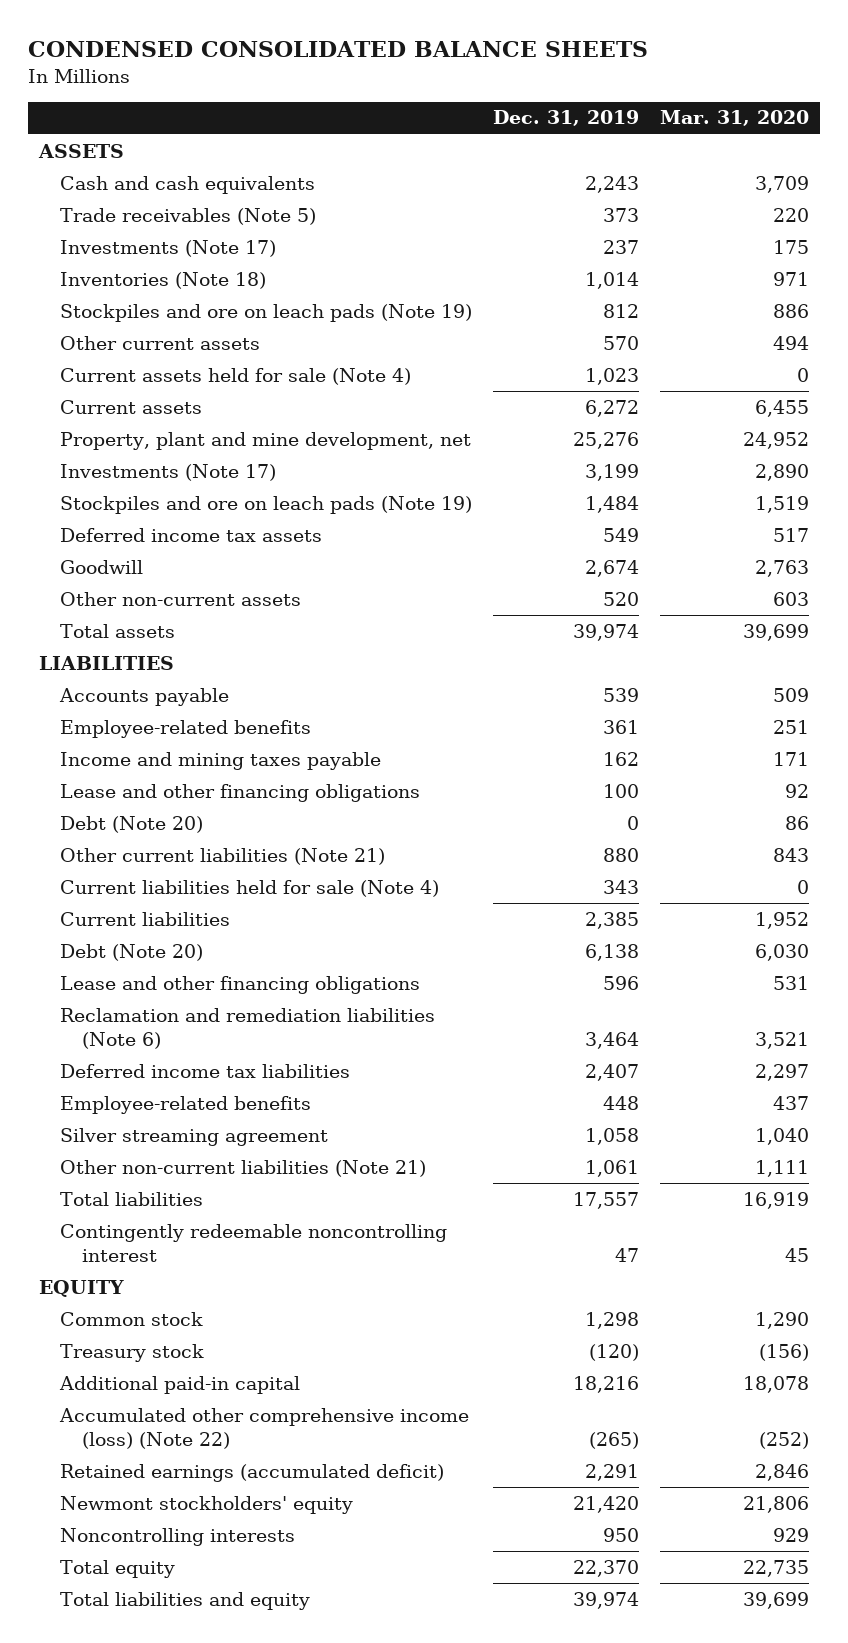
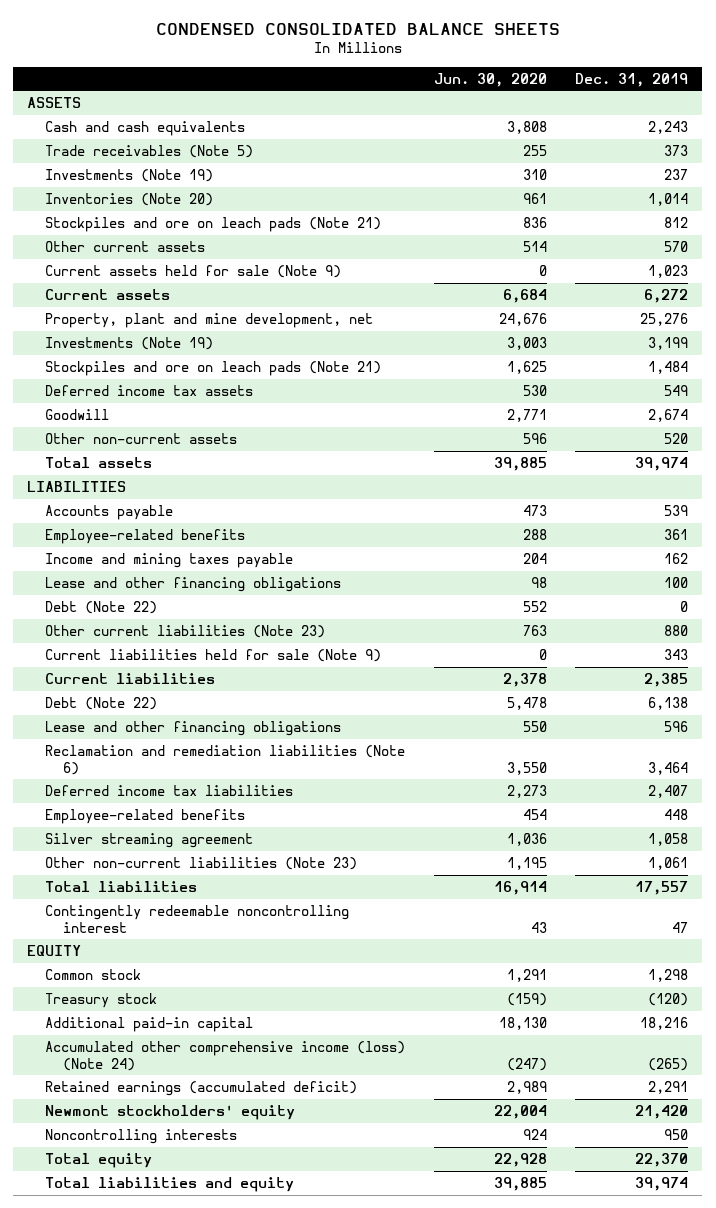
[660,110,810,127] Mar. 31, 2020 -> none
none -> [433,72,547,87] Jun. 30, 2020
[60,239,277,257] Investments (Note 17) -> [45,169,214,183] Investments (Note 19)
[60,271,267,289] Inventories (Note 18) -> [45,193,214,207] Inventories (Note 20)
[60,303,473,322] Stockpiles and ore on leach pads (Note 19) -> [45,217,382,233] Stockpiles and ore on leach pads (Note 21)
[60,367,412,385] Current assets held for sale (Note 4) -> [45,265,342,279] Current assets held for sale (Note 9)
[60,463,277,481] Investments (Note 17) -> [45,337,214,351] Investments (Note 19)
[60,495,473,514] Stockpiles and ore on leach pads (Note 19) -> [45,361,382,377] Stockpiles and ore on leach pads (Note 21)
[60,815,204,833] Debt (Note 20) -> [45,601,158,615] Debt (Note 22)
[60,847,386,865] Other current liabilities (Note 21) -> [45,625,326,639] Other current liabilities (Note 23)
[60,879,440,897] Current liabilities held for sale (Note 4) -> [45,649,382,663] Current liabilities held for sale (Note 9)
[60,943,204,961] Debt (Note 20) -> [45,697,158,711] Debt (Note 22)
[60,1159,427,1177] Other non-current liabilities (Note 21) -> [45,857,358,871] Other non-current liabilities (Note 23)
[59,1407,470,1449] Accumulated other comprehensive income (loss) (Note 22) -> [45,1041,406,1071] Accumulated other comprehensive income (loss) (Note 24)

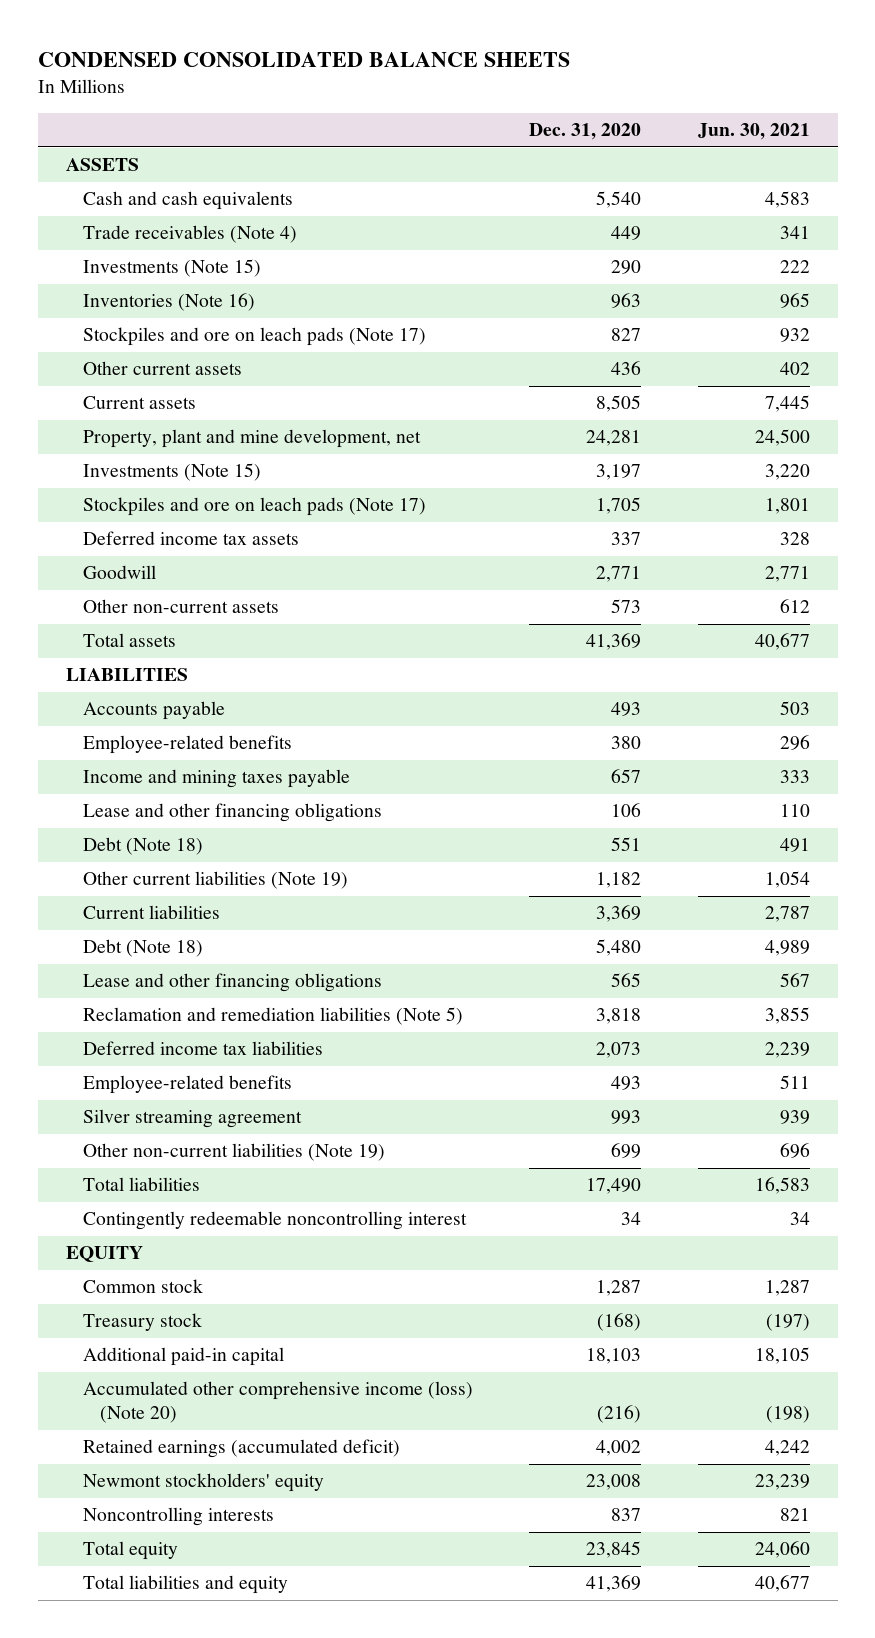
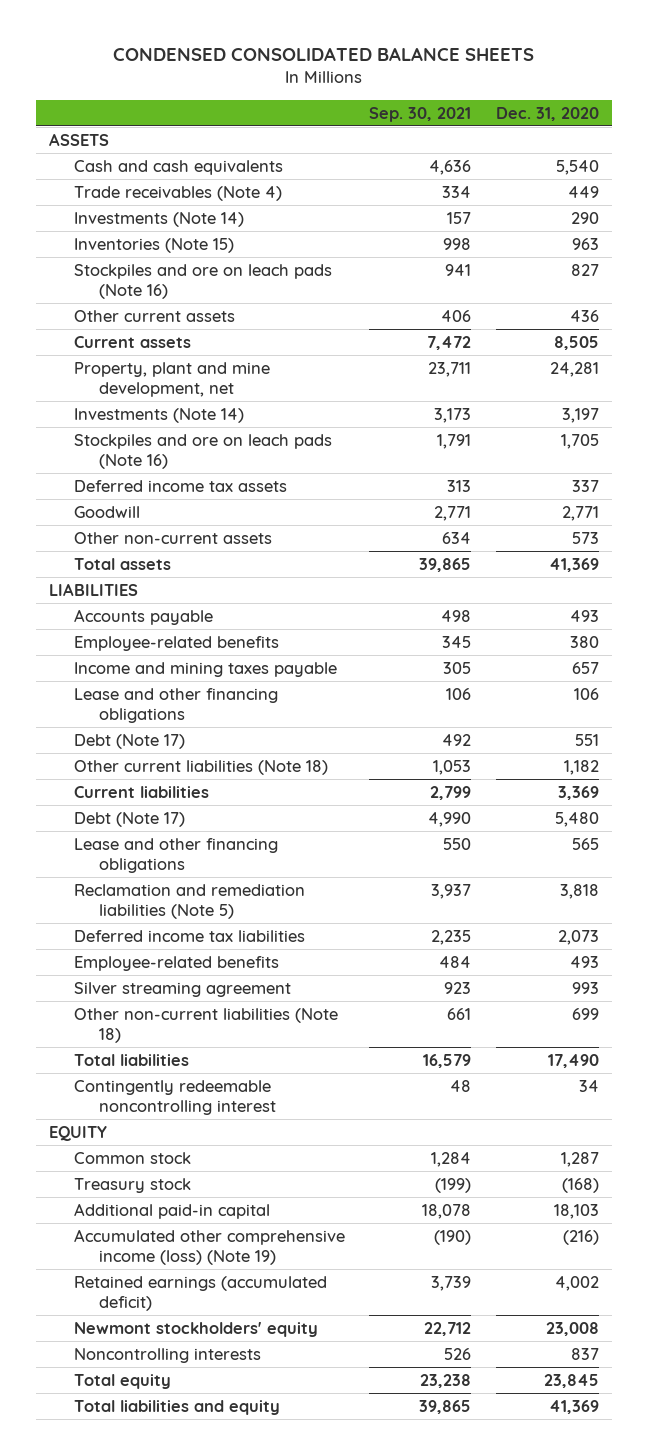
[697,123,810,141] Jun. 30, 2021 -> none
none -> [369,106,472,122] Sep. 30, 2021
[82,259,261,278] Investments (Note 15) -> [73,211,244,227] Investments (Note 14)
[82,293,255,312] Inventories (Note 16) -> [73,237,234,253] Inventories (Note 15)
[82,327,426,347] Stockpiles and ore on leach pads (Note 17) -> [73,263,332,300] Stockpiles and ore on leach pads (Note 16)
[82,463,261,482] Investments (Note 15) -> [73,407,244,423] Investments (Note 14)
[82,497,426,517] Stockpiles and ore on leach pads (Note 17) -> [73,433,332,470] Stockpiles and ore on leach pads (Note 16)
[82,837,203,856] Debt (Note 18) -> [73,733,185,749] Debt (Note 17)
[82,871,348,890] Other current liabilities (Note 19) -> [73,759,328,775] Other current liabilities (Note 18)
[82,939,203,958] Debt (Note 18) -> [73,811,185,827] Debt (Note 17)
[82,1143,385,1162] Other non-current liabilities (Note 19) -> [73,1007,338,1044] Other non-current liabilities (Note 18)
[82,1381,473,1423] Accumulated other comprehensive income (loss) (Note 20) -> [73,1228,345,1266] Accumulated other comprehensive income (loss) (Note 19)

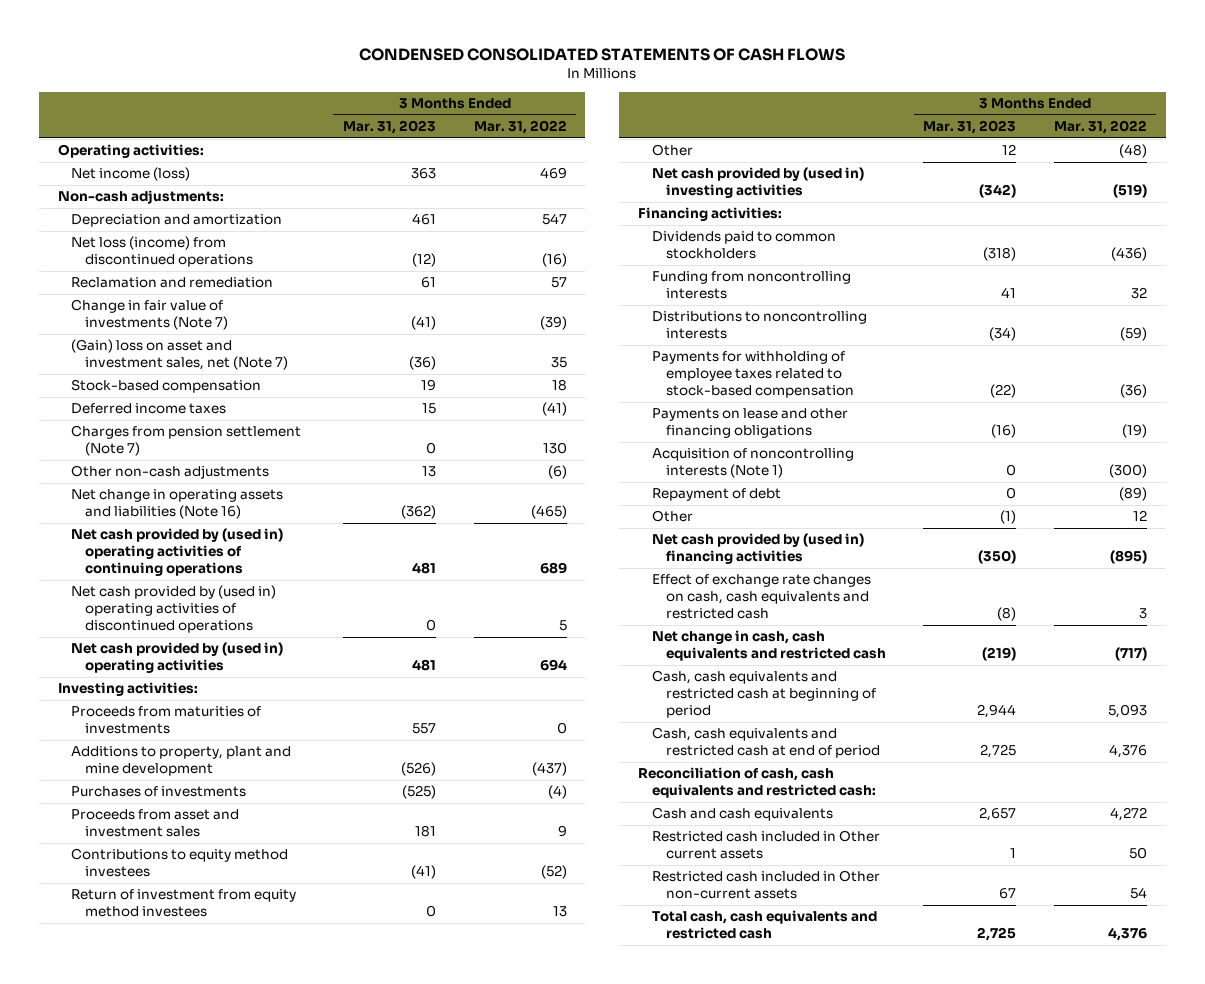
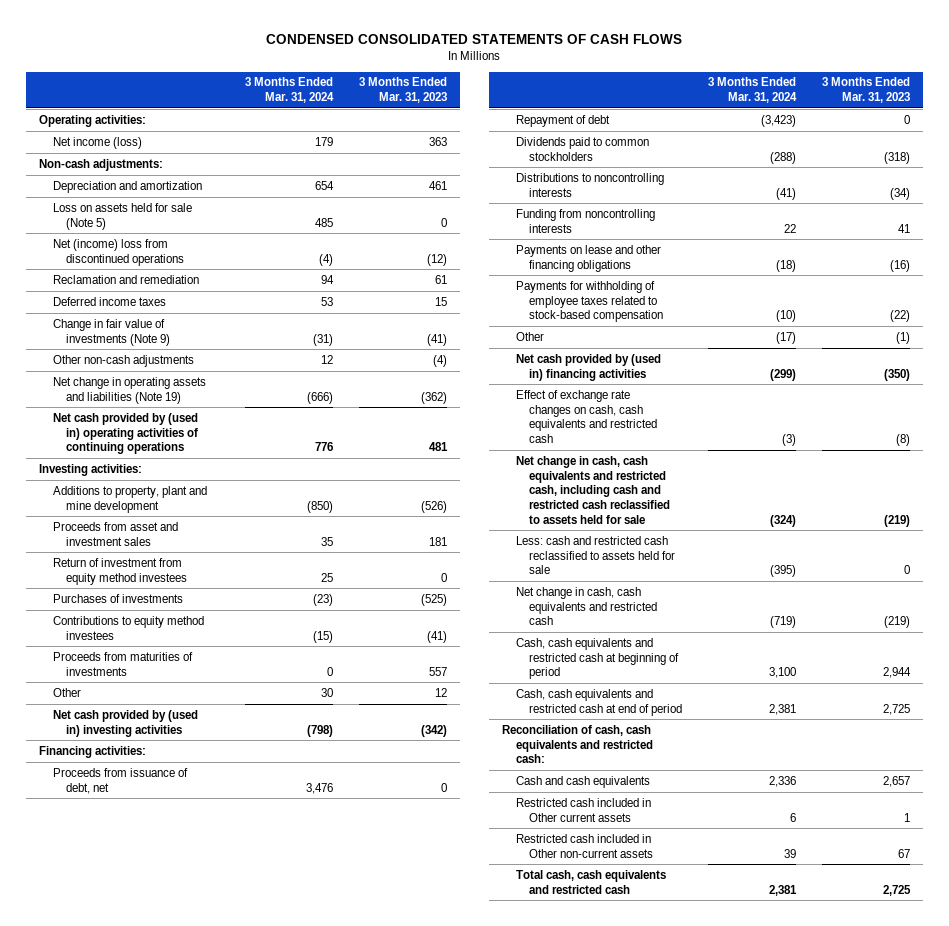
[473,120,567,135] Mar. 31, 2022 -> none
none -> [245,77,335,104] 3 Months Ended Mar. 31, 2024
none -> [52,202,192,230] Loss on assets held for sale (Note 5)
[71,236,254,268] Net loss (income) from discontinued operations -> [52,238,185,266] Net (income) loss from discontinued operations
[71,299,229,331] Change in fair value of investments (Note 7) -> none
[71,339,289,371] (Gain) loss on asset and investment sales, net (Note 7) -> none
[71,379,262,394] Stock-based compensation -> none
[71,425,302,457] Charges from pension settlement (Note 7) -> none
none -> [52,318,171,346] Change in fair value of investments (Note 9)
[421,466,436,478] 13 -> [432,354,447,367] (4)
[71,489,284,520] Net change in operating assets and liabilities (Note 16) -> [52,376,206,404] Net change in operating assets and liabilities (Note 19)
[71,585,277,634] Net cash provided by (used in) operating activities of discontinued operations -> none
[71,642,284,674] Net cash provided by (used in) operating activities -> none
[71,786,247,798] Purchases of investments -> [52,593,183,603] Purchases of investments
[71,848,289,878] Contributions to equity method investees -> [52,615,204,640] Contributions to equity method investees
[71,706,262,735] Proceeds from maturities of investments -> [52,651,193,676] Proceeds from maturities of investments
none -> [52,767,188,794] Proceeds from issuance of debt, net
[651,488,781,502] Repayment of debt -> [515,114,610,127] Repayment of debt
[651,271,851,300] Funding from noncontrolling interests -> [515,208,655,233] Funding from noncontrolling interests
[651,448,854,479] Acquisition of noncontrolling interests (Note 1) -> none
[651,351,854,399] Payments for withholding of employee taxes related to stock-based compensation -> [515,280,664,323] Payments for withholding of employee taxes related to stock-based compensation
none -> [515,455,671,524] Net change in cash, cash equivalents and restricted cash, including cash and restricted cash reclassified to assets held for sale
none -> [515,535,676,575] Less: cash and restricted cash reclassified to assets held for sale

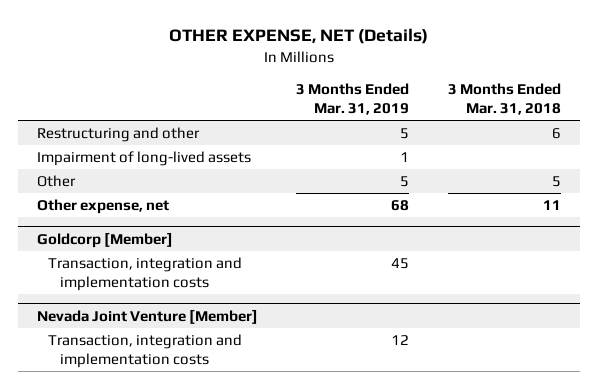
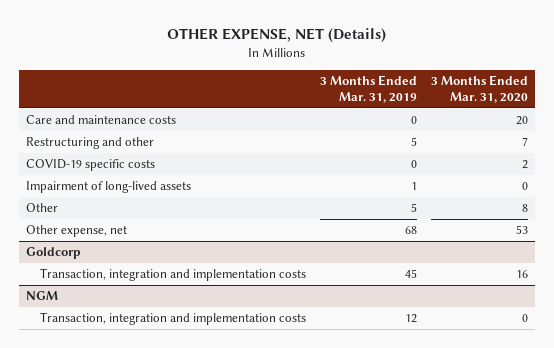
[447,82,561,115] 3 Months Ended Mar. 31, 2018 -> none
none -> [430,75,528,104] 3 Months Ended Mar. 31, 2020
none -> [26,115,177,125] Care and maintenance costs
none -> [26,159,156,172] COVID-19 specific costs
[37,231,174,248] Goldcorp [Member] -> [26,247,82,260] Goldcorp
[37,308,259,324] Nevada Joint Venture [Member] -> none
none -> [26,291,59,301] NGM

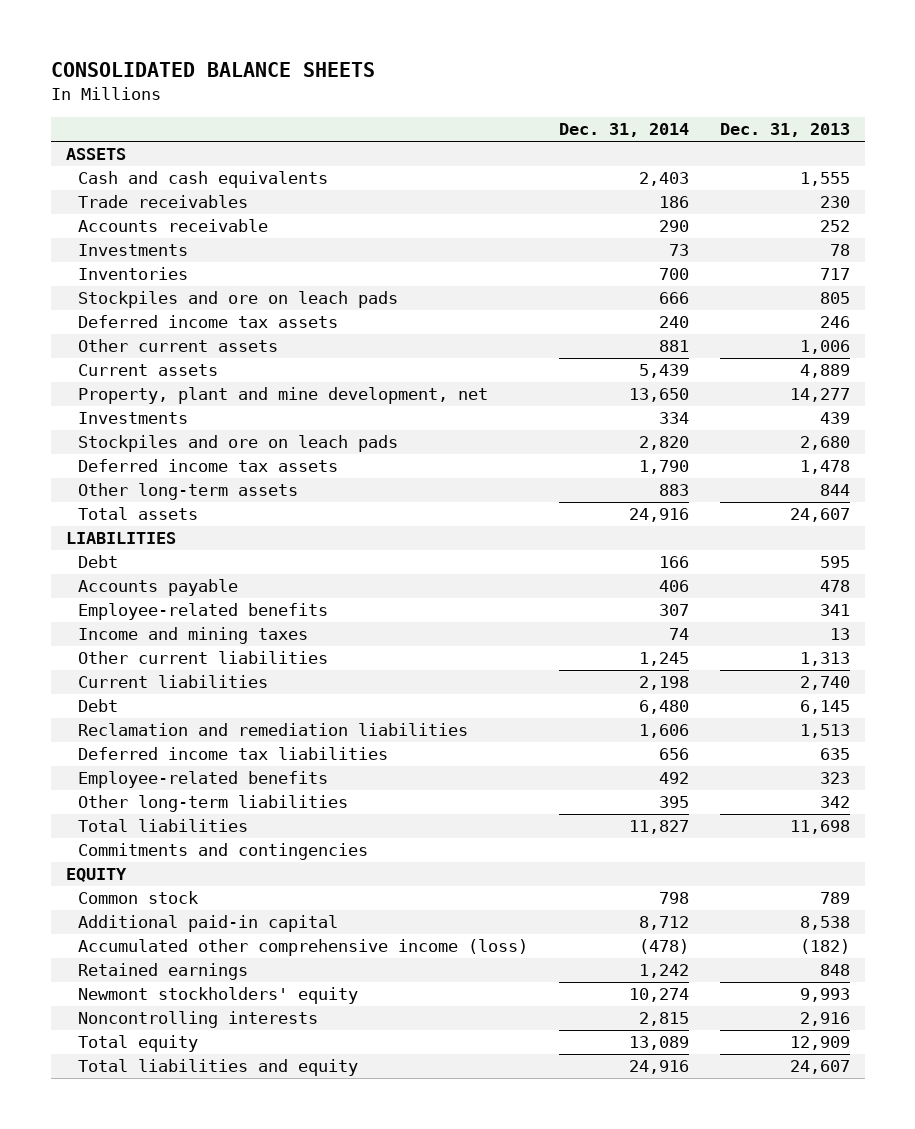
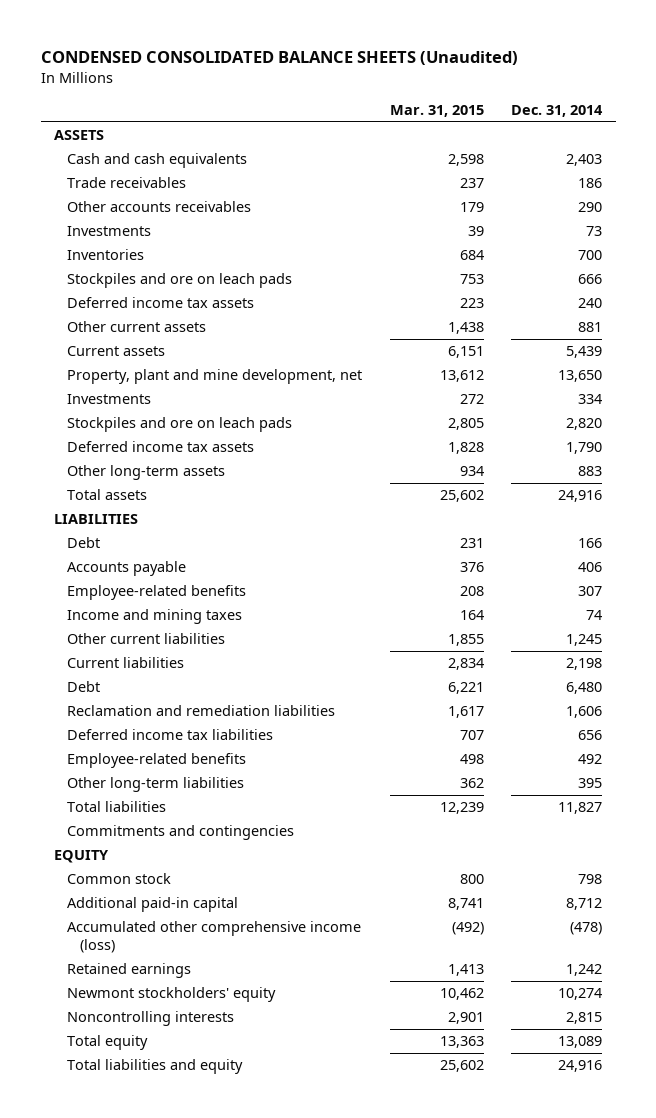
[50,61,375,77] CONSOLIDATED BALANCE SHEETS -> [40,51,518,66] CONDENSED CONSOLIDATED BALANCE SHEETS (Unaudited)
[719,123,850,138] Dec. 31, 2013 -> none
none -> [389,104,484,117] Mar. 31, 2015
[78,219,269,233] Accounts receivable -> [67,201,252,213] Other accounts receivables

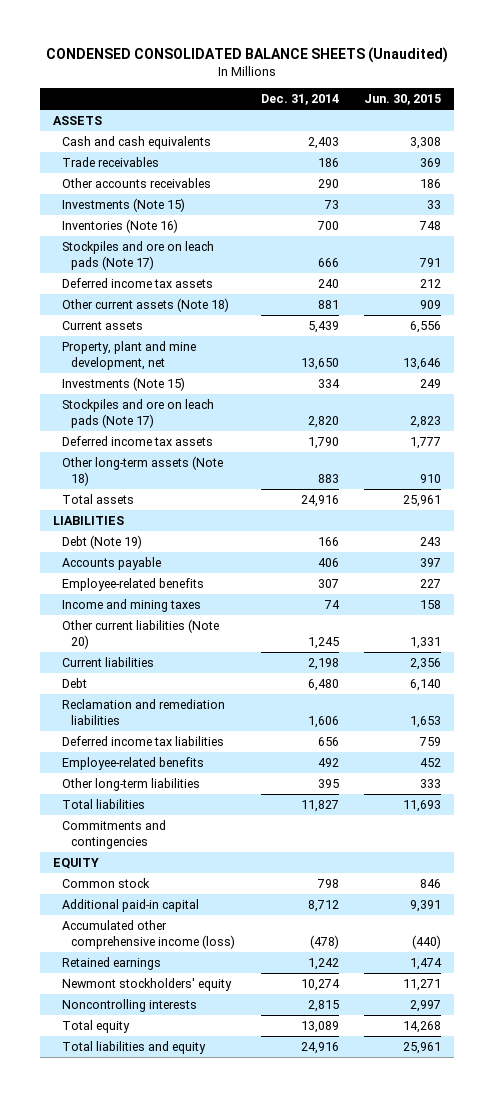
[389,104,484,117] Mar. 31, 2015 -> none
none -> [364,94,442,106] Jun. 30, 2015
[67,249,145,261] Inventories -> none
[67,226,152,237] Investments -> [61,198,185,213] Investments (Note 15)
none -> [61,219,178,234] Inventories (Note 16)
[67,273,293,289] Stockpiles and ore on leach pads -> [61,241,214,271] Stockpiles and ore on leach pads (Note 17)
[67,321,207,333] Other current assets -> [61,298,229,313] Other current assets (Note 18)
[67,394,152,405] Investments -> [61,377,185,392] Investments (Note 15)
[67,417,293,433] Stockpiles and ore on leach pads -> [61,399,214,429] Stockpiles and ore on leach pads (Note 17)
[67,465,226,481] Other long-term assets -> [61,456,223,487] Other long-term assets (Note 18)
[67,537,101,549] Debt -> [61,535,142,550] Debt (Note 19)
[67,633,226,645] Other current liabilities -> [61,619,219,650] Other current liabilities (Note 20)

